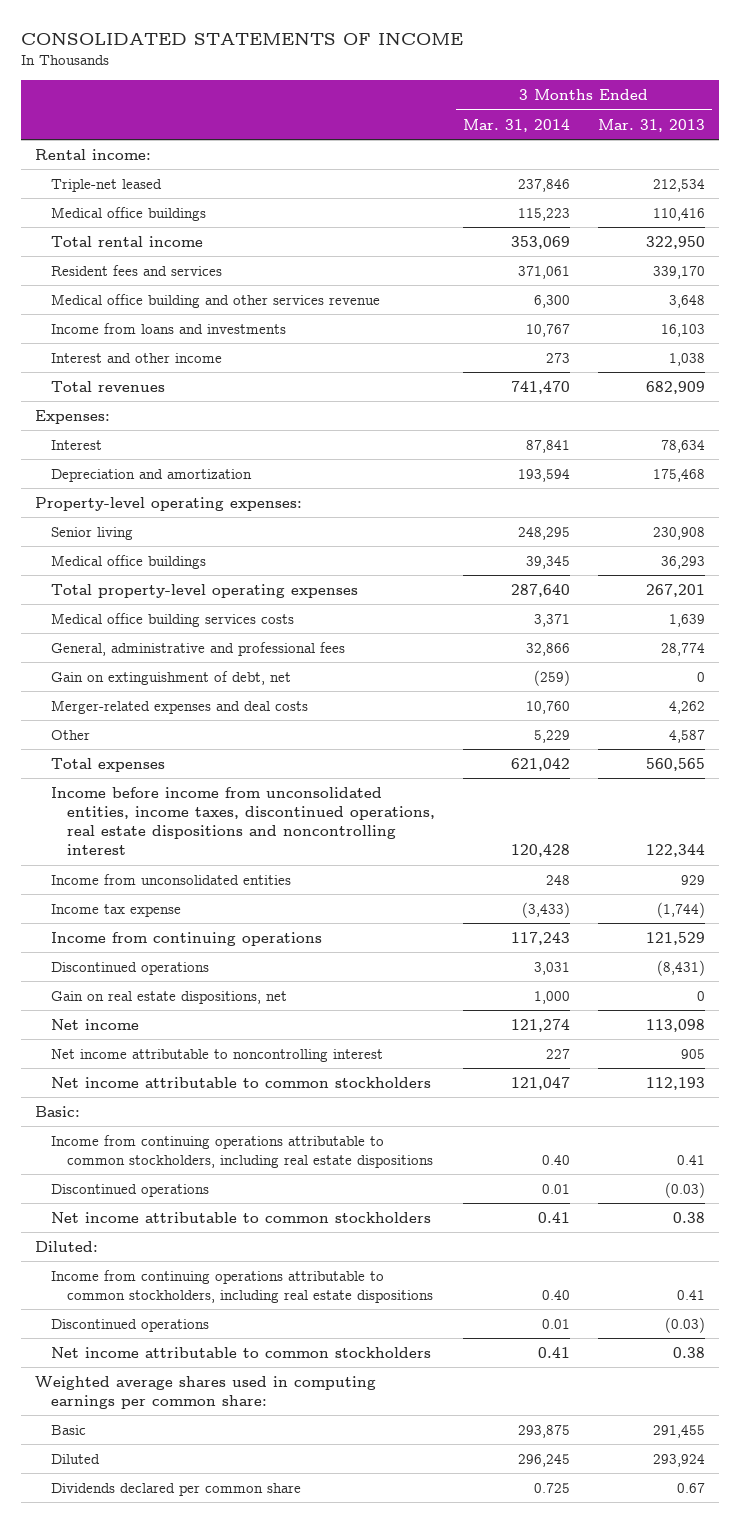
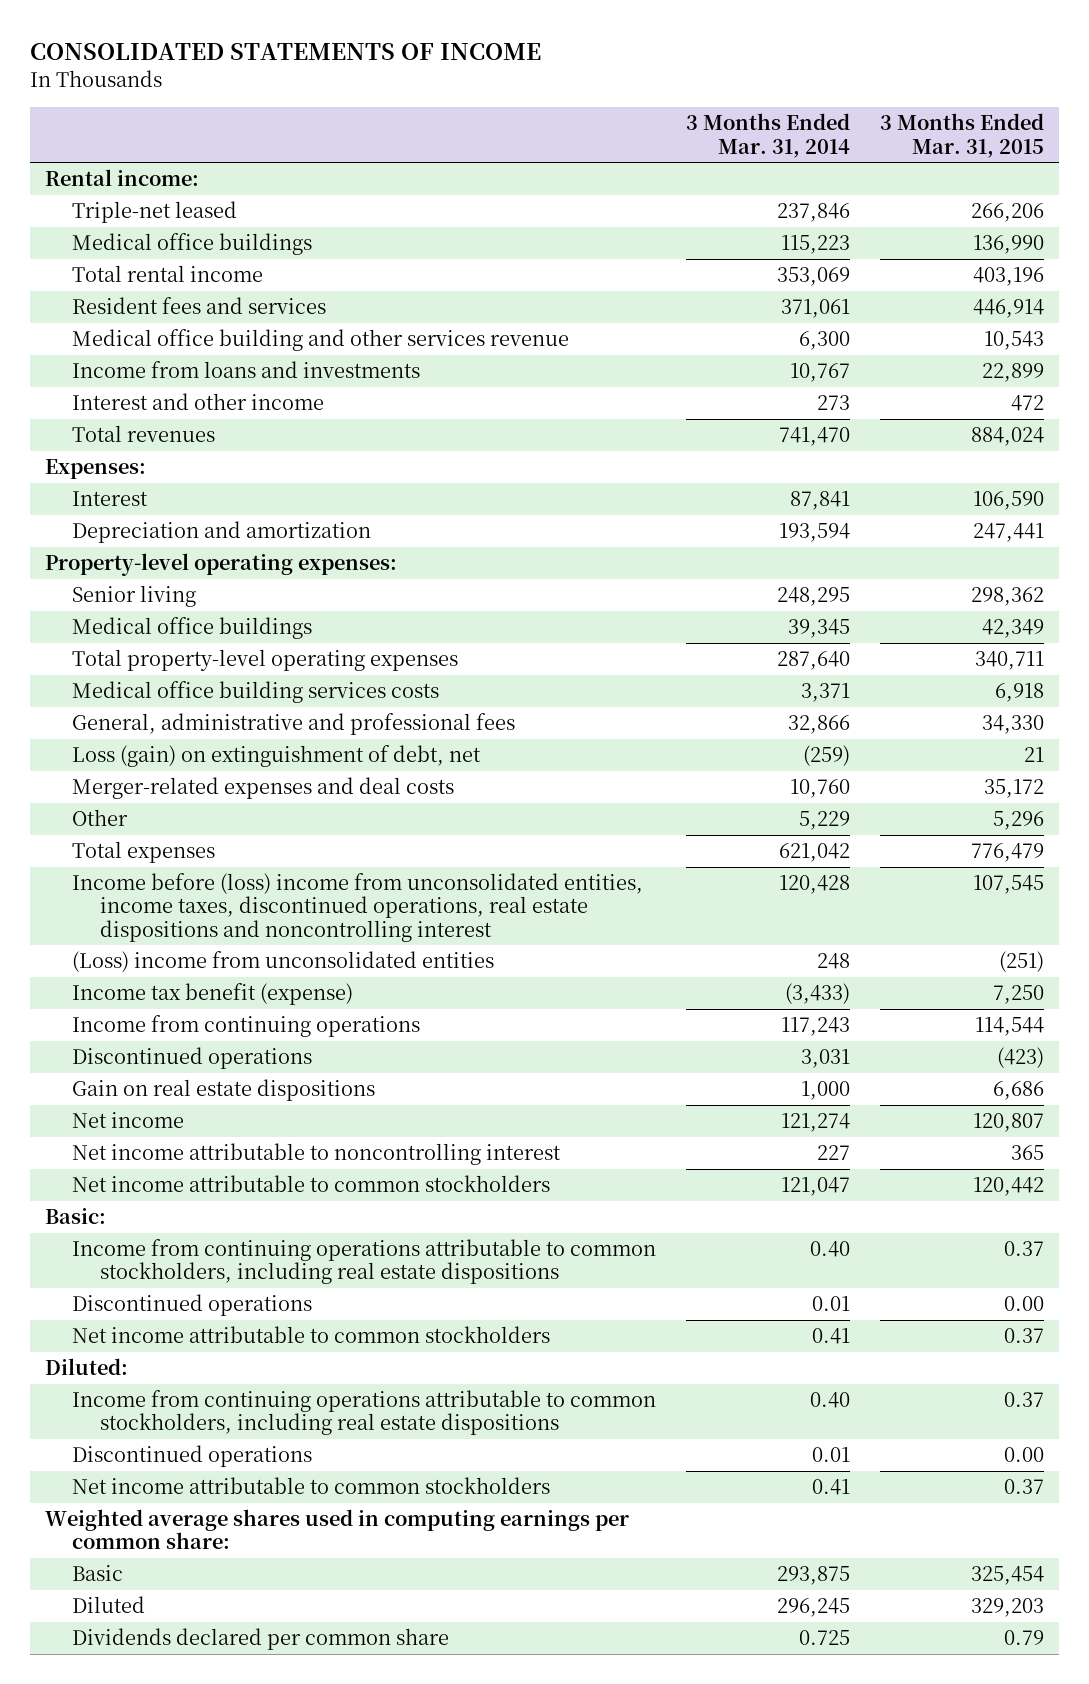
[598,118,706,132] Mar. 31, 2013 -> none
none -> [880,113,1045,158] 3 Months Ended Mar. 31, 2015
[50,670,291,685] Gain on extinguishment of debt, net -> [72,745,482,768] Loss (gain) on extinguishment of debt, net
[50,786,435,856] Income before income from unconsolidated entities, income taxes, discontinued operations, real estate dispositions and noncontrolling interest -> [72,873,644,942] Income before (loss) income from unconsolidated entities, income taxes, discontinued operations, real estate dispositions and noncontrolling interest
[50,873,291,885] Income from unconsolidated entities -> [72,951,495,973] (Loss) income from unconsolidated entities
[50,903,181,917] Income tax expense -> [72,983,354,1006] Income tax benefit (expense)
[50,990,287,1004] Gain on real estate dispositions, net -> [72,1079,376,1102] Gain on real estate dispositions

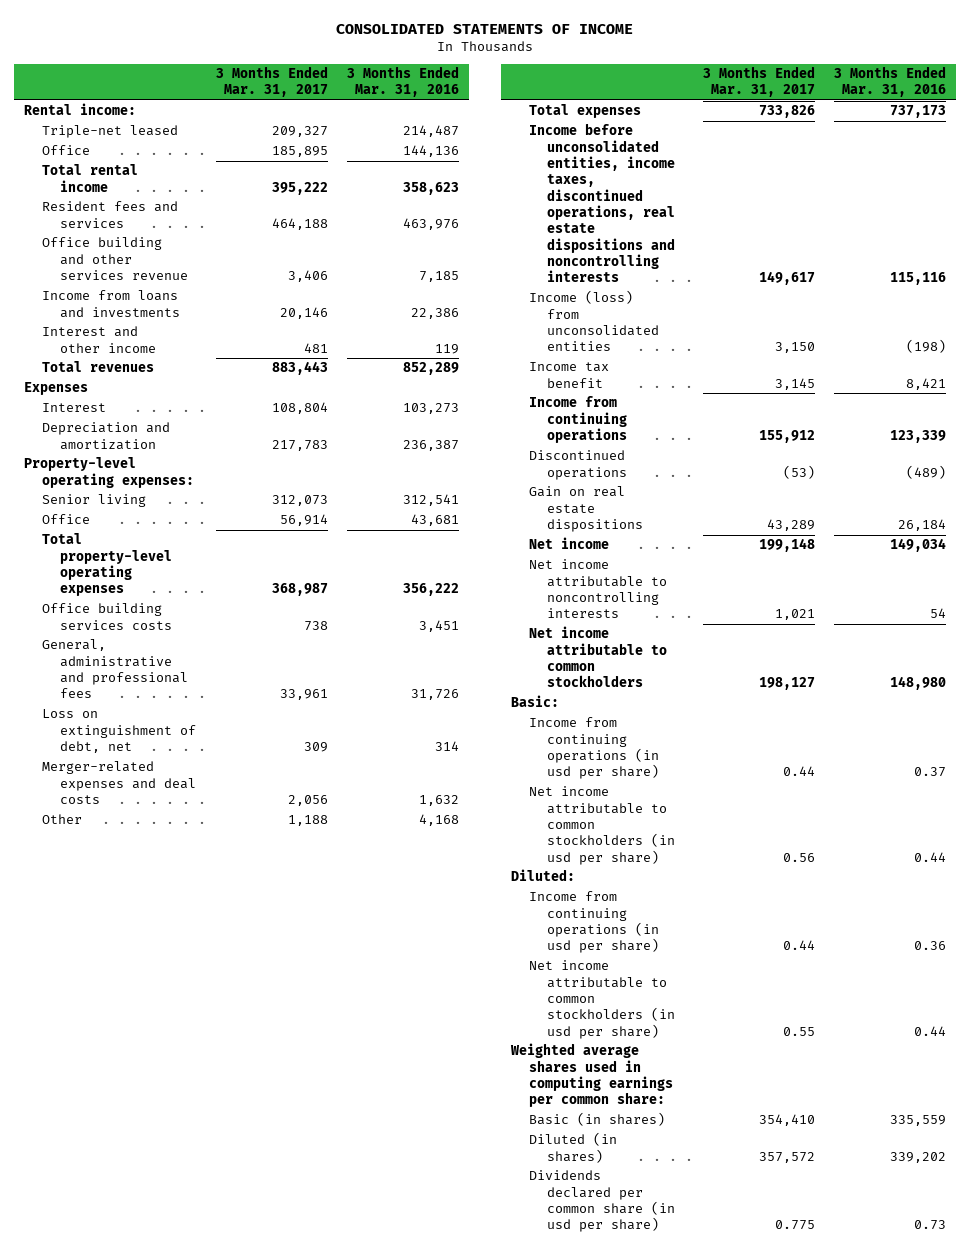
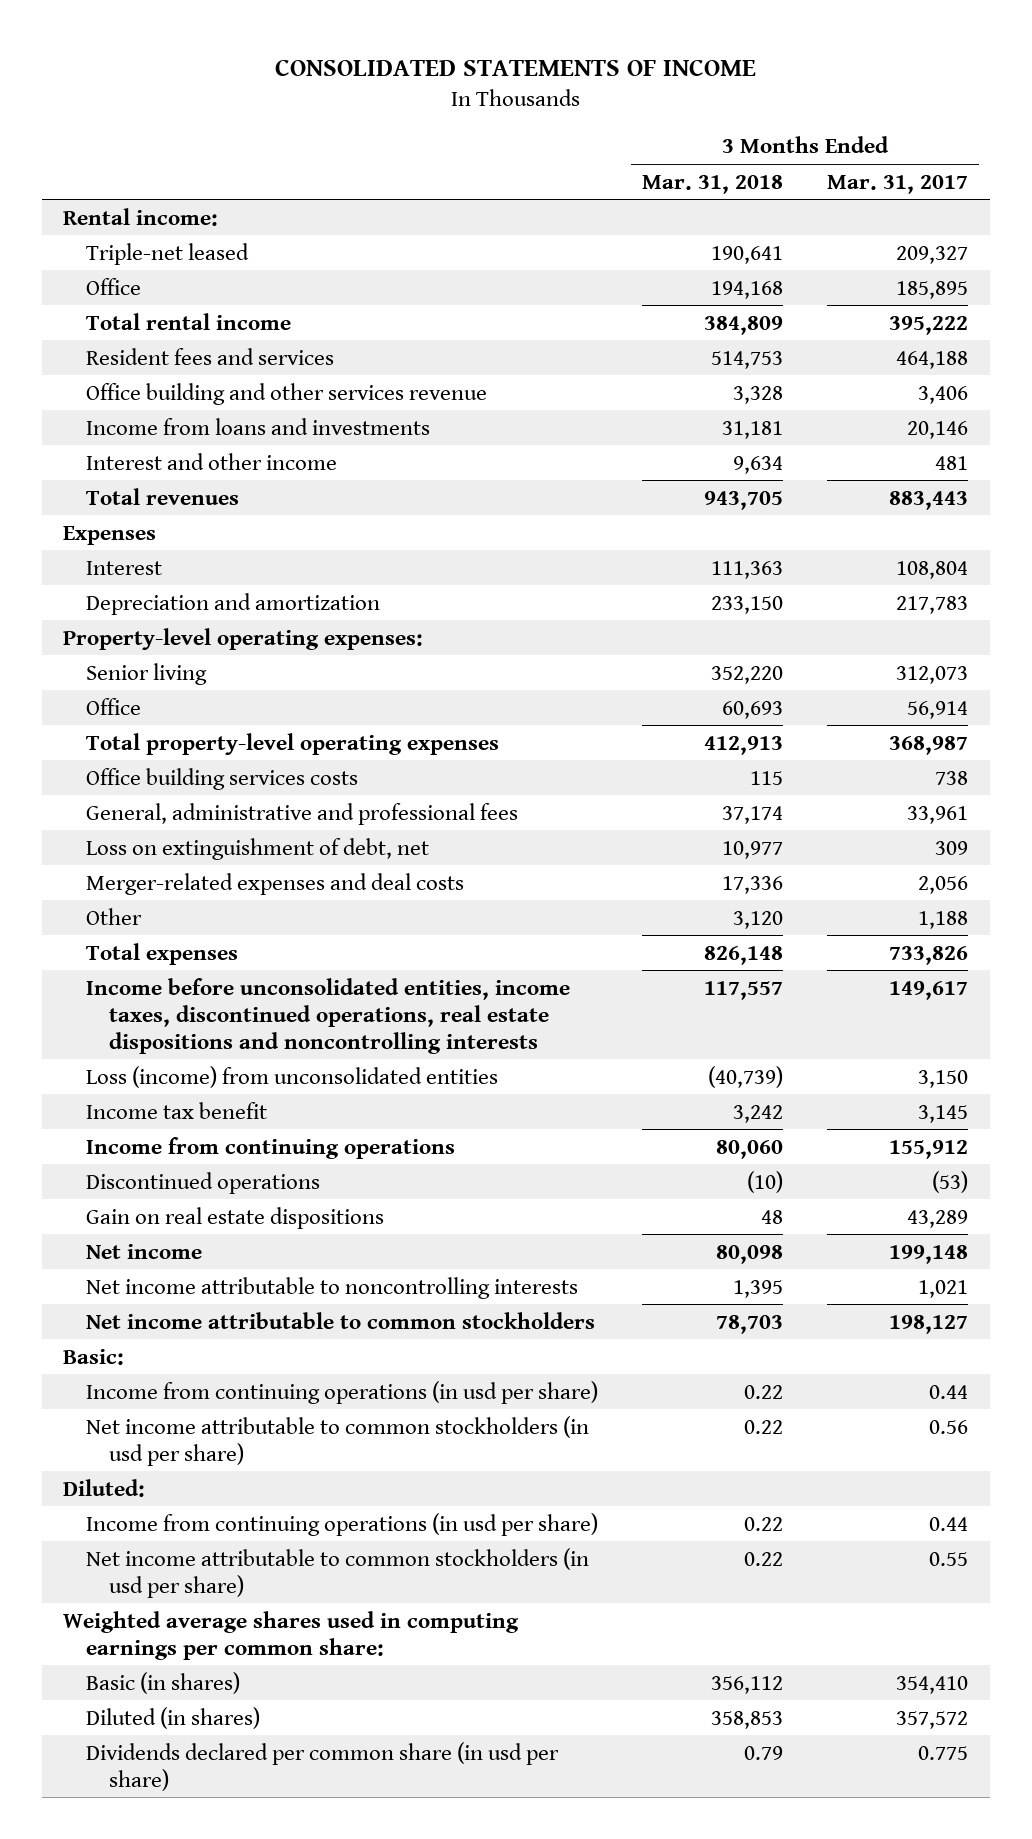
[347,66,460,98] 3 Months Ended Mar. 31, 2016 -> none
none -> [642,174,784,194] Mar. 31, 2018
[528,290,660,352] Income (loss) from unconsolidated entities -> [86,1065,499,1088] Loss (income) from unconsolidated entities

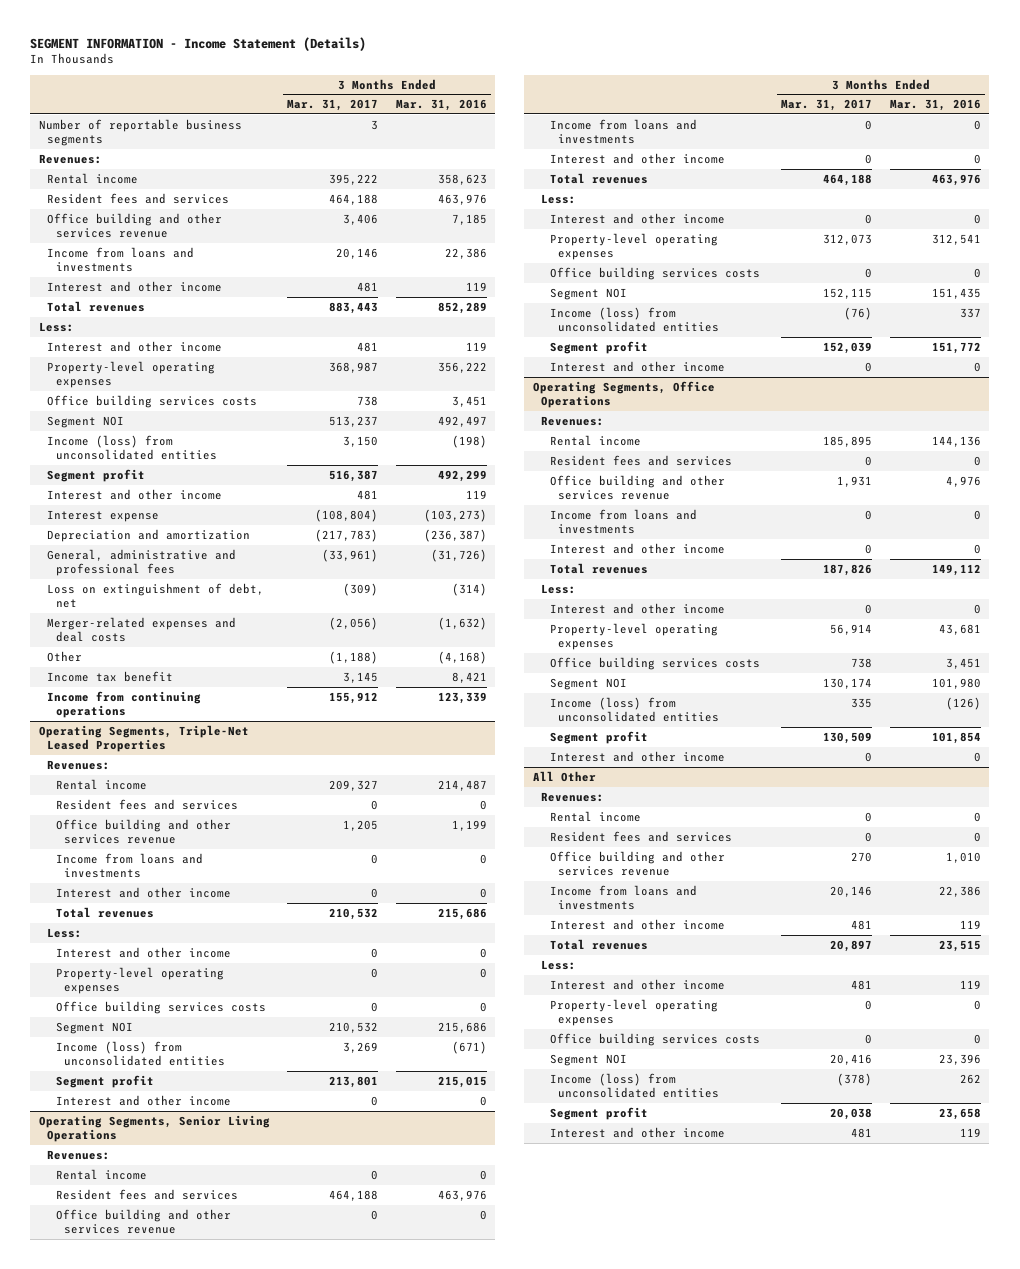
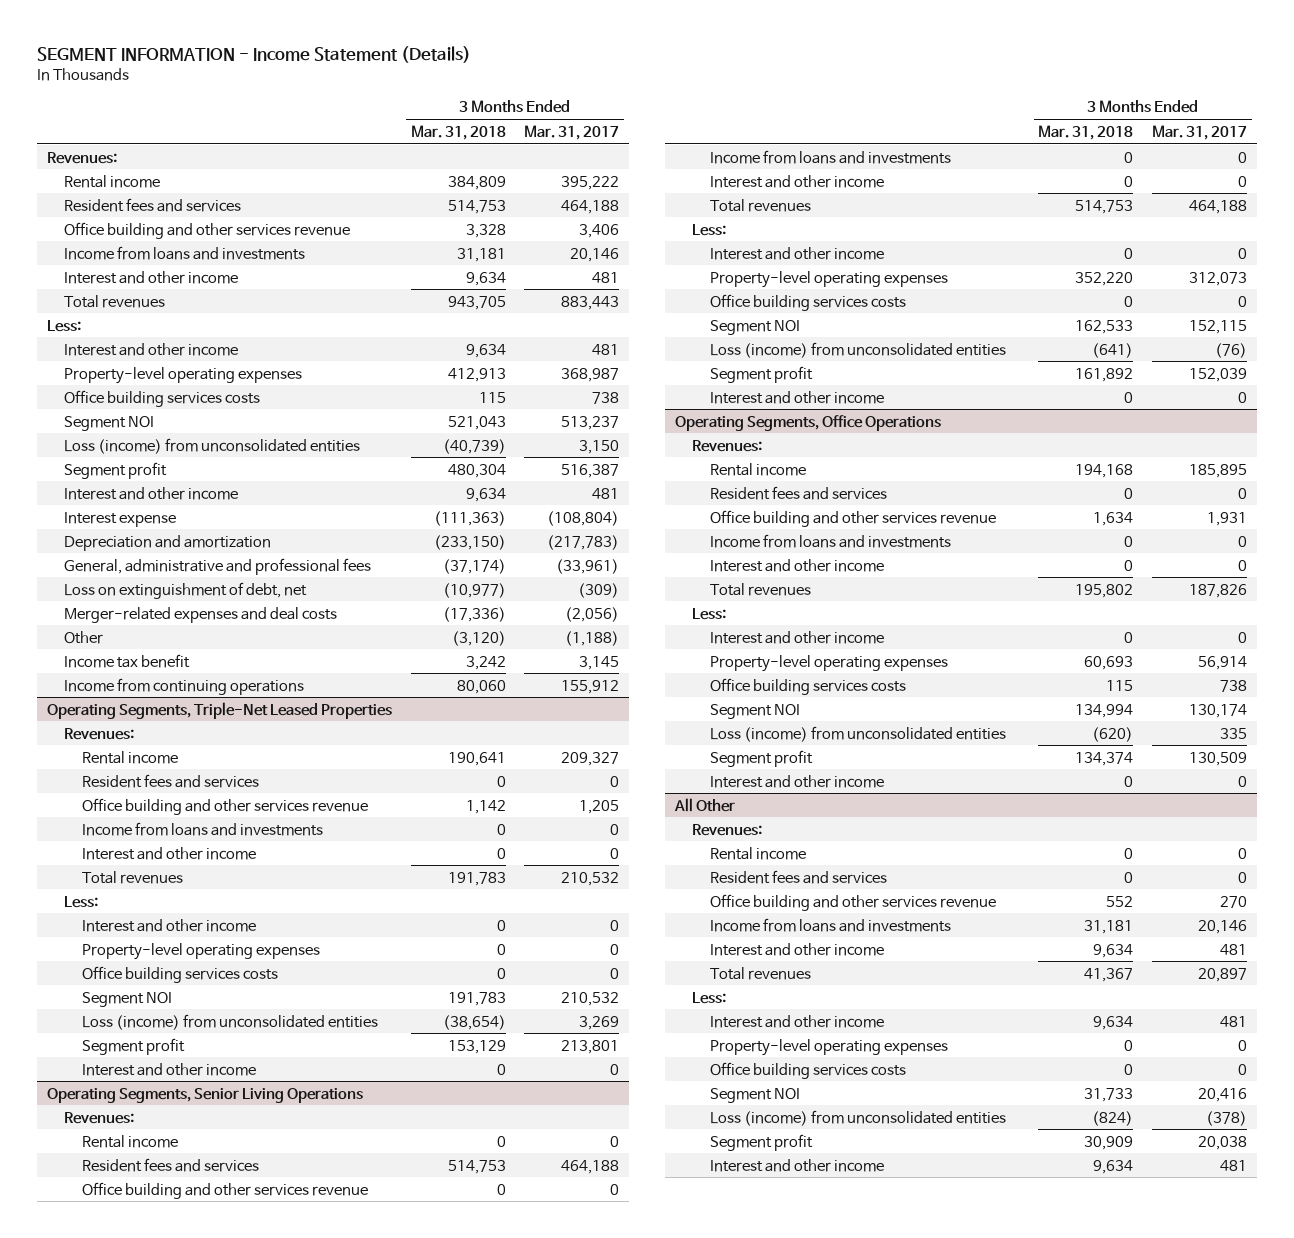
[395,99,487,112] Mar. 31, 2016 -> none
none -> [410,124,506,140] Mar. 31, 2018
[38,118,242,147] Number of reportable business segments -> none
[47,434,217,461] Income (loss) from unconsolidated entities -> [64,437,361,454] Loss (income) from unconsolidated entities
[55,1040,226,1067] Income (loss) from unconsolidated entities -> [81,1013,378,1030] Loss (income) from unconsolidated entities
[549,306,720,333] Income (loss) from unconsolidated entities -> [709,341,1006,358] Loss (income) from unconsolidated entities
[549,696,720,723] Income (loss) from unconsolidated entities -> [709,725,1006,742] Loss (income) from unconsolidated entities
[549,1072,720,1099] Income (loss) from unconsolidated entities -> [709,1109,1006,1126] Loss (income) from unconsolidated entities

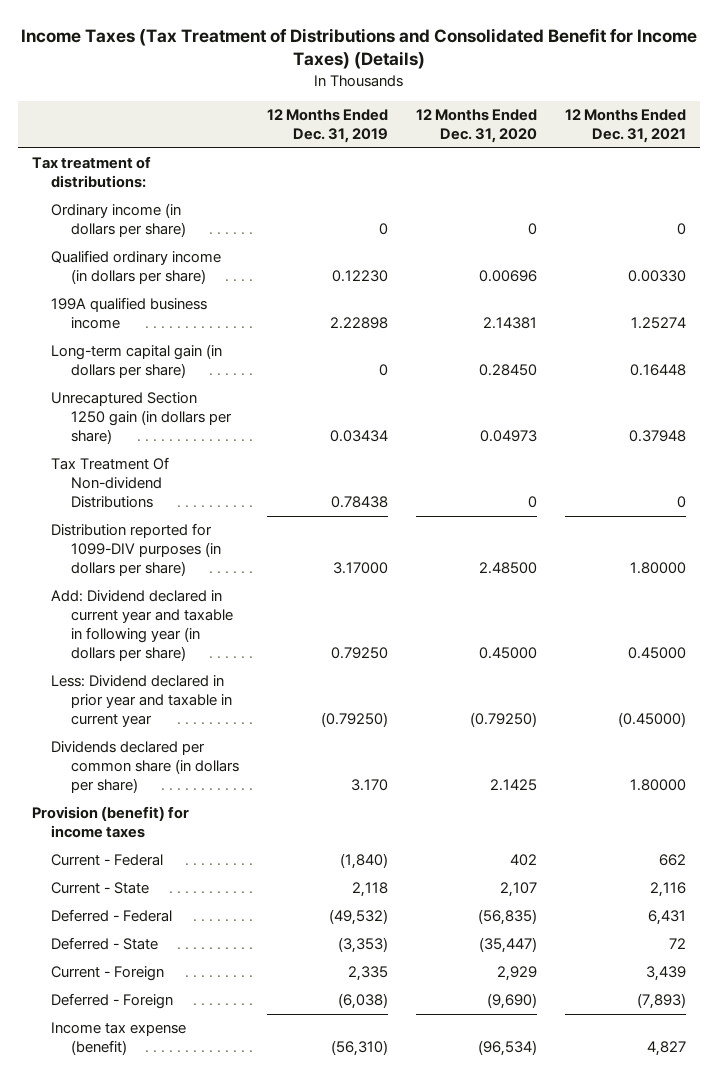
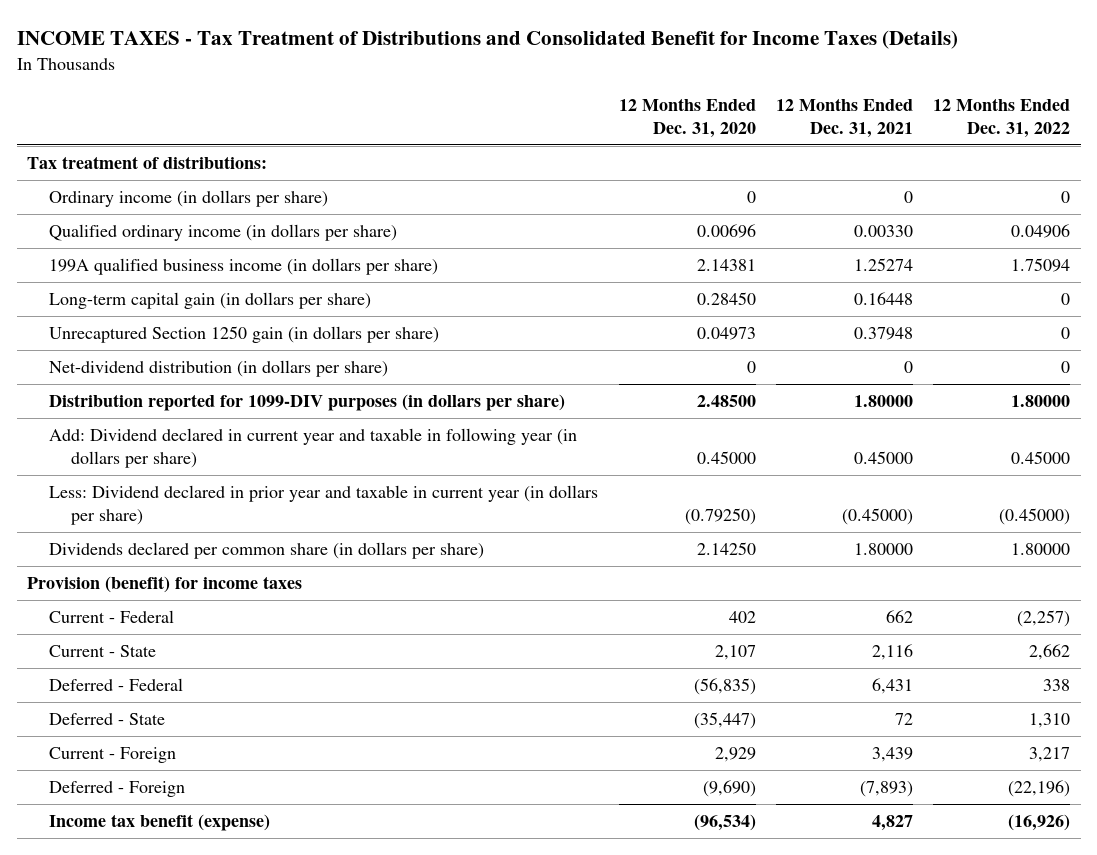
[21,27,698,70] Income Taxes (Tax Treatment of Distributions and Consolidated Benefit for Income Taxes) (Details) -> [16,30,958,50] INCOME TAXES - Tax Treatment of Distributions and Consolidated Benefit for Income Taxes (Details)
[266,108,388,143] 12 Months Ended Dec. 31, 2019 -> none
none -> [933,98,1071,138] 12 Months Ended Dec. 31, 2022
[51,297,208,330] 199A qualified business income -> [49,258,439,276] 199A qualified business income (in dollars per share)
[51,457,170,509] Tax Treatment Of Non-dividend Distributions -> [49,360,389,378] Net-dividend distribution (in dollars per share)
[51,675,232,728] Less: Dividend declared in prior year and taxable in current year -> [49,485,599,525] Less: Dividend declared in prior year and taxable in current year (in dollars per share)
[490,779,538,792] 2.1425 -> [696,542,756,556] 2.14250
[51,1022,187,1056] Income tax expense (benefit) -> [49,814,271,832] Income tax benefit (expense)

